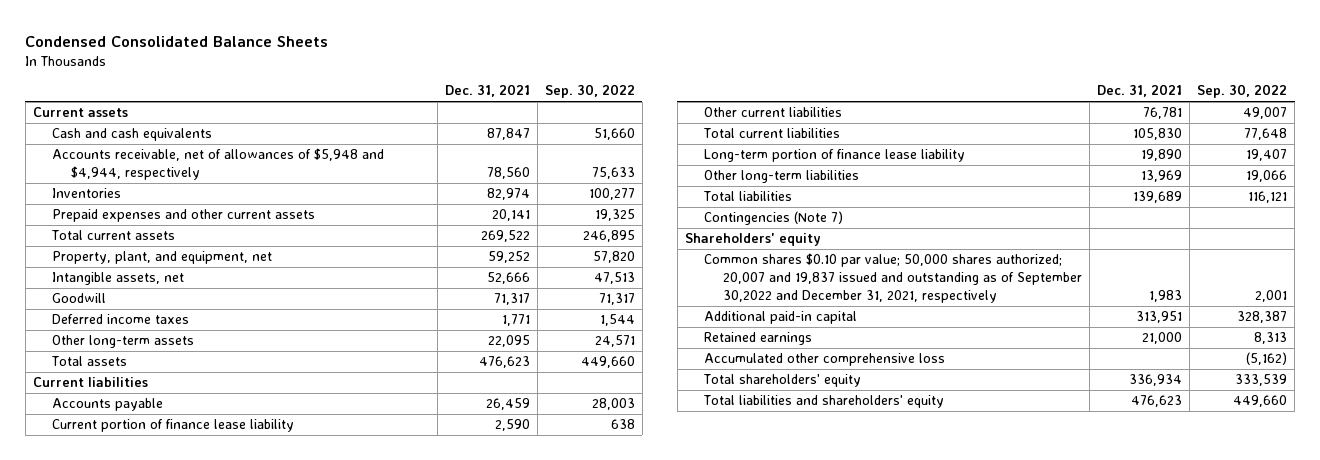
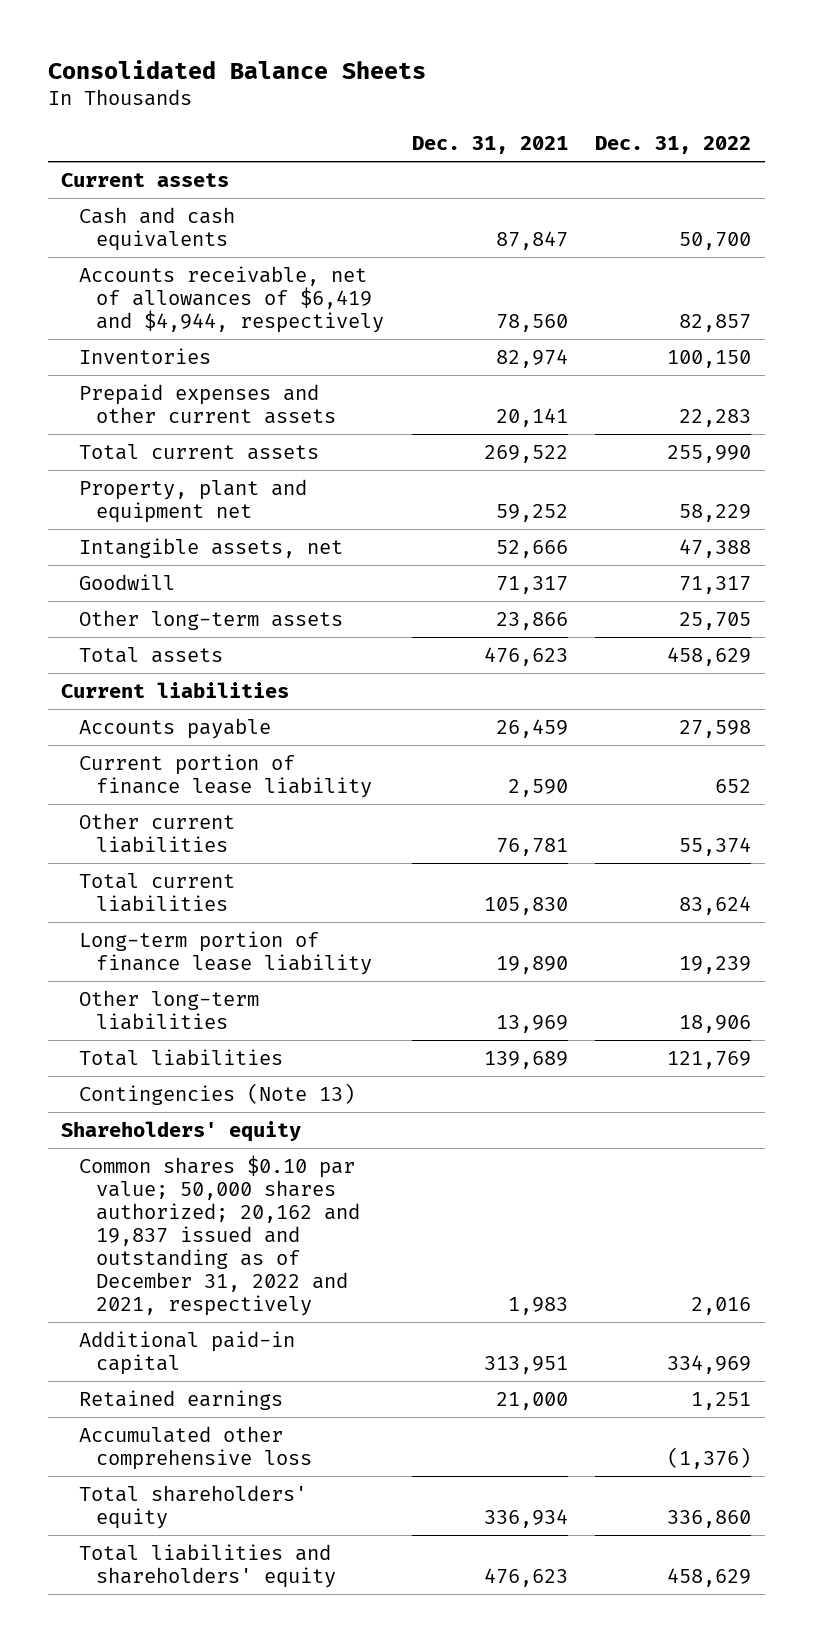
[25,35,329,47] Condensed Consolidated Balance Sheets -> [47,59,426,79] Consolidated Balance Sheets
[544,84,635,99] Sep. 30, 2022 -> none
none -> [595,136,752,155] Dec. 31, 2022
[51,148,384,181] Accounts receivable, net of allowances of $5,948 and $4,944, respectively -> [78,265,385,333] Accounts receivable, net of allowances of $6,419 and $4,944, respectively
[51,251,272,265] Property, plant, and equipment, net -> [78,478,307,523] Property, plant and equipment net
[51,314,189,325] Deferred income taxes -> none
[488,335,531,348] 22,095 -> [495,611,568,630] 23,866
[704,211,844,226] Contingencies (Note 7) -> [78,1082,355,1105] Contingencies (Note 13)
[704,253,1083,303] Common shares $0.10 par value; 50,000 shares authorized; 20,007 and 19,837 issued and outstanding as of September 30,2022 and December 31, 2021, respectively -> [78,1154,361,1316] Common shares $0.10 par value; 50,000 shares authorized; 20,162 and 19,837 issued and outstanding as of December 31, 2022 and 2021, respectively

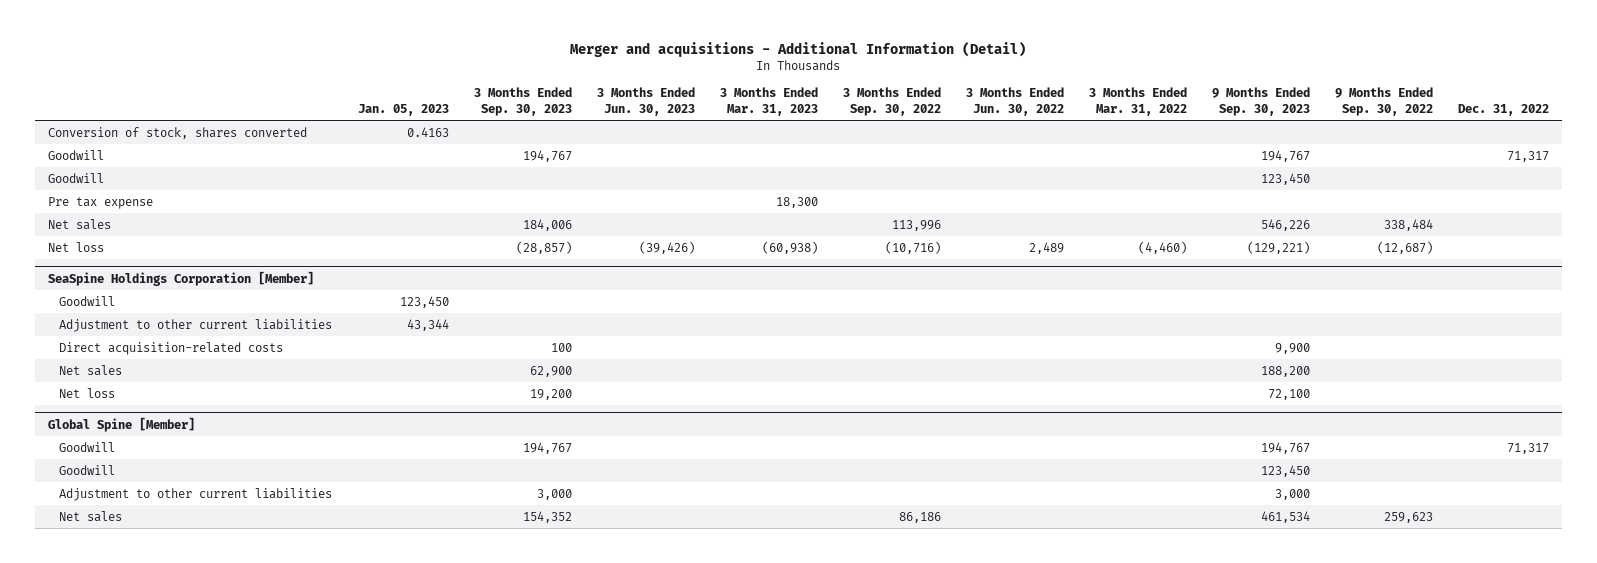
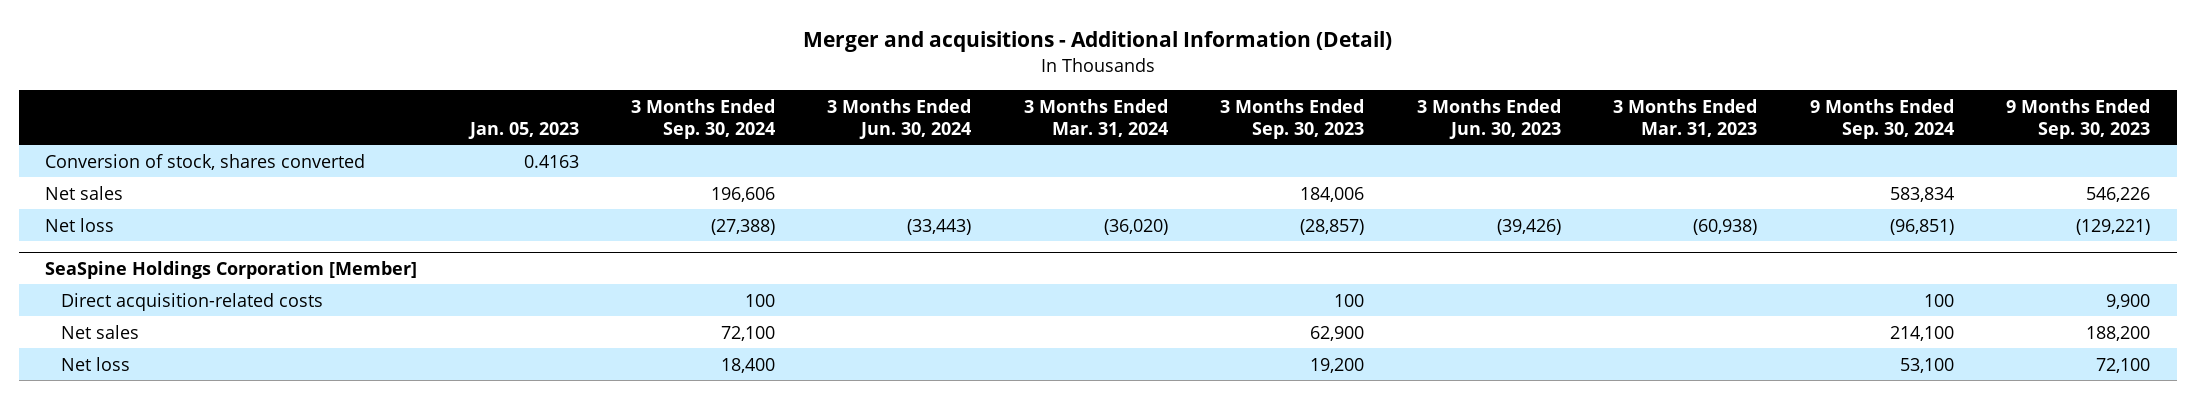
[842,87,941,116] 3 Months Ended Sep. 30, 2022 -> none
[965,87,1064,116] 3 Months Ended Jun. 30, 2022 -> none
[1088,87,1187,116] 3 Months Ended Mar. 31, 2022 -> none
[1335,87,1434,116] 9 Months Ended Sep. 30, 2022 -> none
[1458,103,1550,116] Dec. 31, 2022 -> none
none -> [631,98,776,139] 3 Months Ended Sep. 30, 2024
none -> [827,98,972,139] 3 Months Ended Jun. 30, 2024
none -> [1023,98,1168,137] 3 Months Ended Mar. 31, 2024
none -> [1809,98,1954,139] 9 Months Ended Sep. 30, 2024
[47,149,104,160] Goodwill -> none
[47,172,104,183] Goodwill -> none
[47,196,153,209] Pre tax expense -> none
[59,295,116,306] Goodwill -> none
[59,318,333,332] Adjustment to other current liabilities -> none
[47,416,195,432] Global Spine [Member] -> none
[59,441,116,452] Goodwill -> none
[59,464,116,475] Goodwill -> none
[59,487,333,501] Adjustment to other current liabilities -> none
[59,510,123,522] Net sales -> none

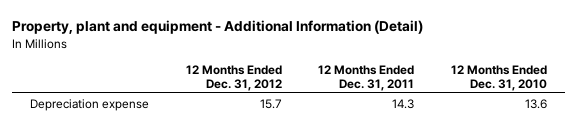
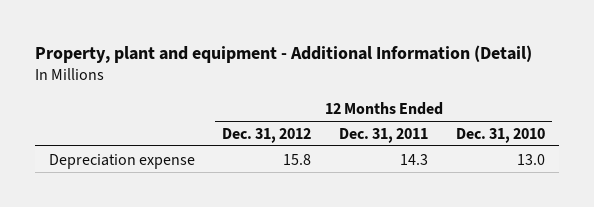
[259,98,282,109] 15.7 -> [283,153,312,165] 15.8
[524,98,547,109] 13.6 -> [517,153,546,165] 13.0

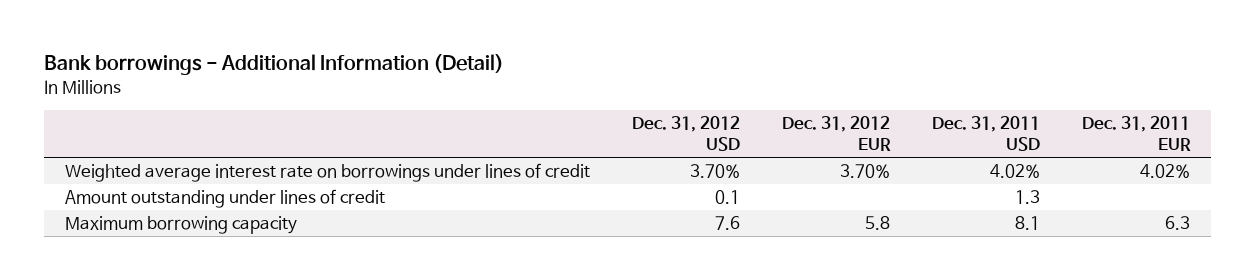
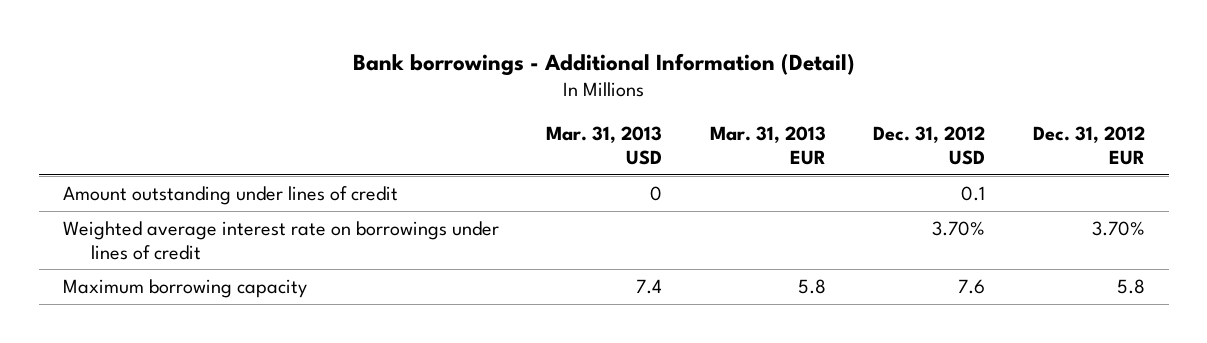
[931,115,1040,152] Dec. 31, 2011 USD -> none
[1081,115,1191,152] Dec. 31, 2011 EUR -> none
none -> [546,126,663,165] Mar. 31, 2013 USD
none -> [709,126,826,165] Mar. 31, 2013 EUR
[64,163,590,183] Weighted average interest rate on borrowings under lines of credit -> [62,220,499,260] Weighted average interest rate on borrowings under lines of credit

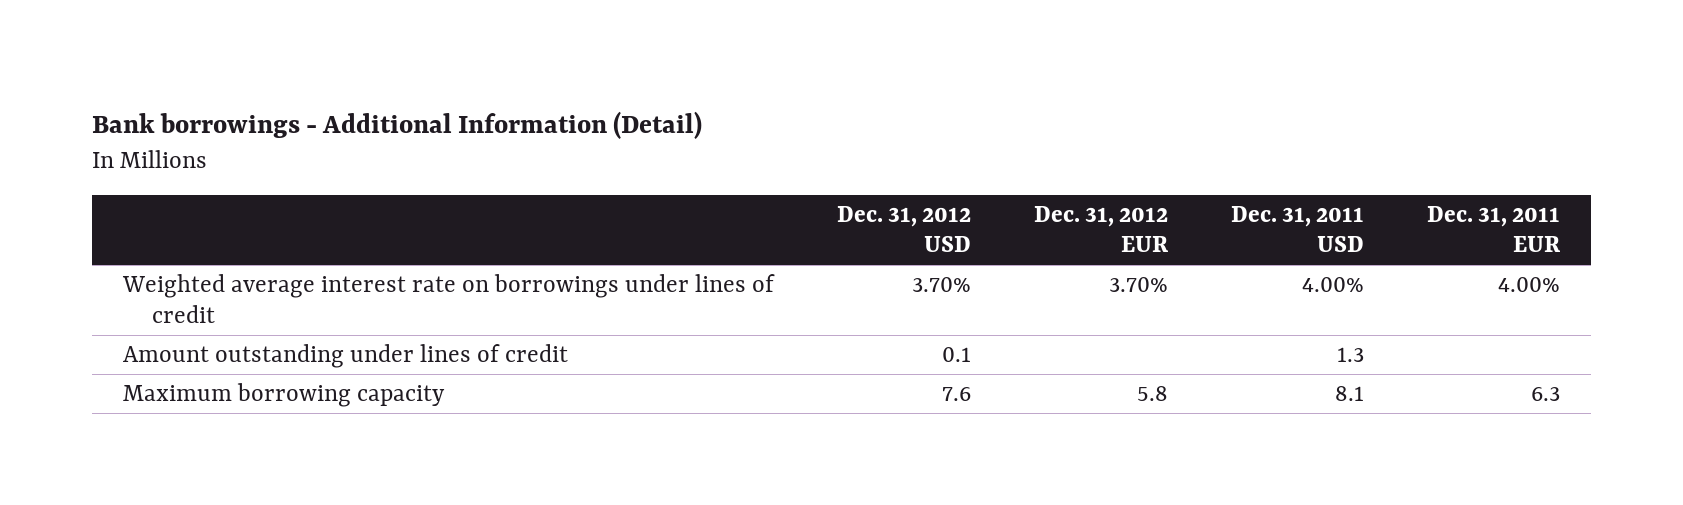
[546,126,663,165] Mar. 31, 2013 USD -> none
[709,126,826,165] Mar. 31, 2013 EUR -> none
none -> [1230,205,1364,253] Dec. 31, 2011 USD
none -> [1426,205,1560,253] Dec. 31, 2011 EUR
[62,185,398,205] Amount outstanding under lines of credit -> [123,343,569,368] Amount outstanding under lines of credit

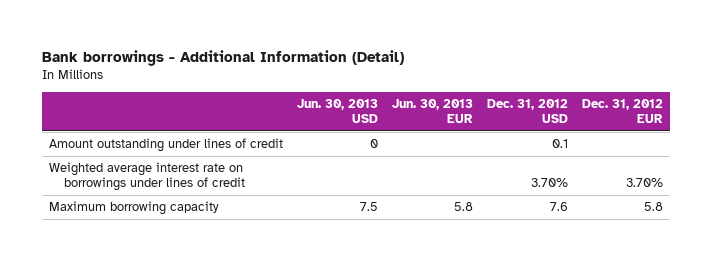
[1230,205,1364,253] Dec. 31, 2011 USD -> none
[1426,205,1560,253] Dec. 31, 2011 EUR -> none
none -> [296,99,378,124] Jun. 30, 2013 USD
none -> [391,99,473,124] Jun. 30, 2013 EUR
[122,273,776,323] Weighted average interest rate on borrowings under lines of credit -> [49,162,245,192] Weighted average interest rate on borrowings under lines of credit

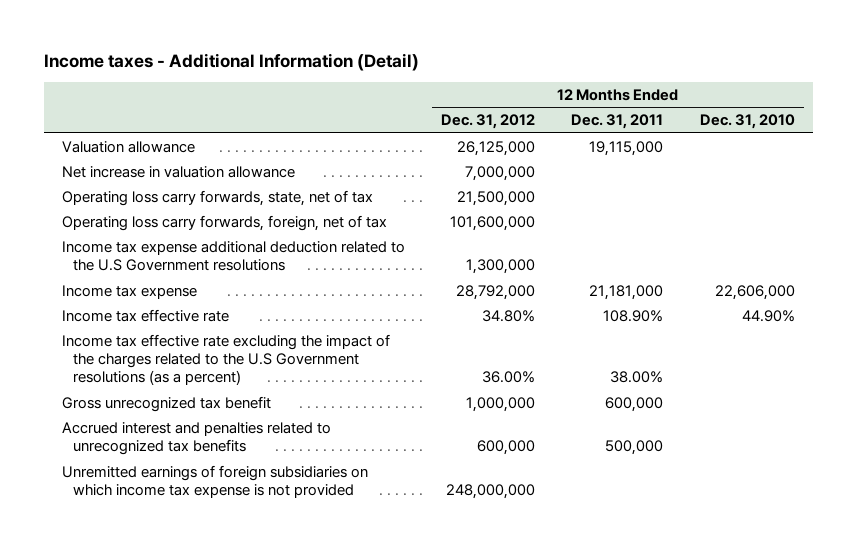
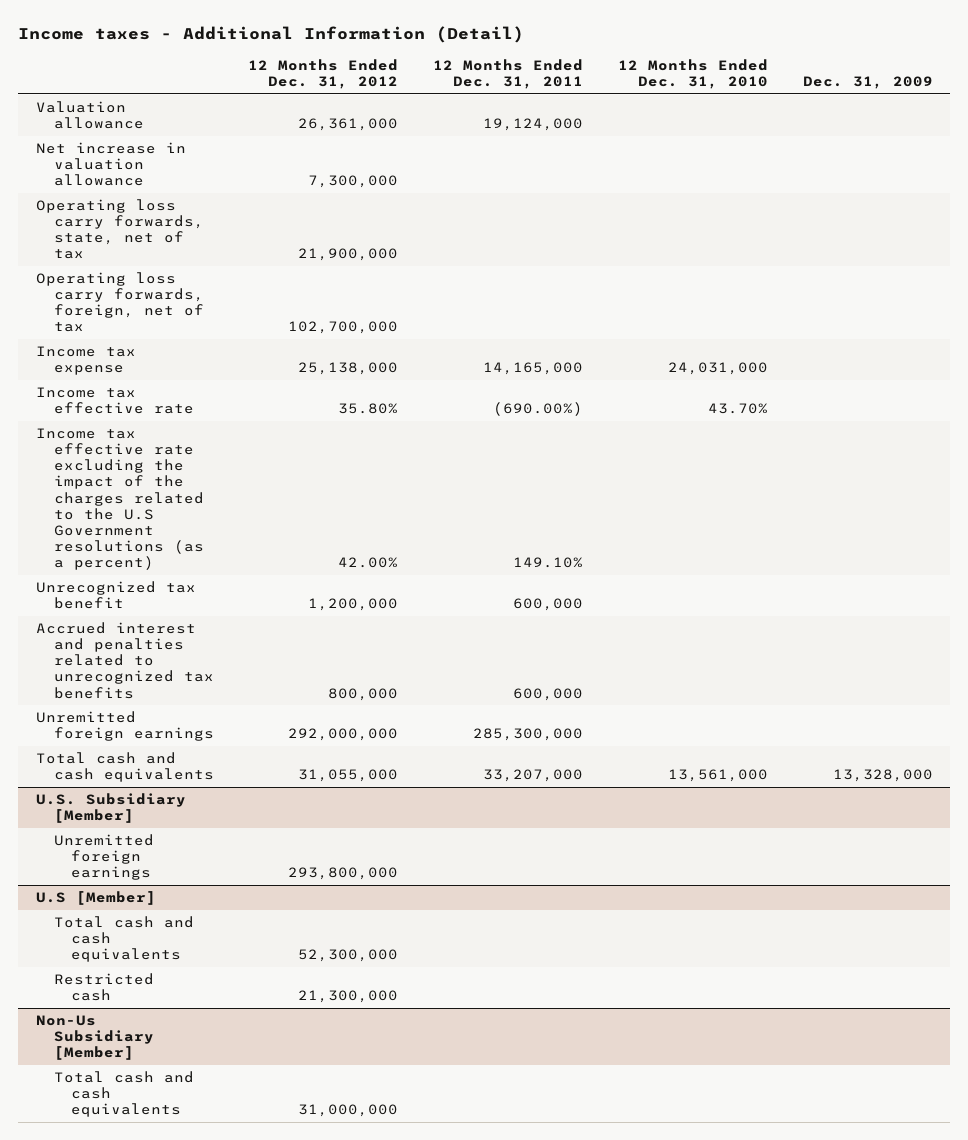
none -> [802,76,933,90] Dec. 31, 2009
[61,241,405,272] Income tax expense additional deduction related to the U.S Government resolutions -> none
[61,465,368,499] Unremitted earnings of foreign subsidiaries on which income tax expense is not provided -> none
[457,141,536,157] 26,125,000 -> [298,118,399,132] 26,361,000
[589,141,664,157] 19,115,000 -> [483,118,584,132] 19,124,000
[465,166,536,182] 7,000,000 -> [308,175,399,189] 7,300,000
[457,191,536,207] 21,500,000 -> [298,248,399,262] 21,900,000
[450,216,536,232] 101,600,000 -> [288,321,399,335] 102,700,000
[456,285,536,301] 28,792,000 -> [298,362,399,376] 25,138,000
[589,285,664,301] 21,181,000 -> [483,362,584,376] 14,165,000
[714,285,795,301] 22,606,000 -> [667,362,768,376] 24,031,000
[482,310,536,323] 34.80% -> [338,403,399,415] 35.80%
[603,310,664,323] 108.90% -> [493,402,584,417] (690.00%)
[741,310,795,323] 44.90% -> [707,403,768,415] 43.70%
[482,371,536,384] 36.00% -> [338,556,399,568] 42.00%
[610,371,664,384] 38.00% -> [513,556,584,568] 149.10%
[61,396,271,413] Gross unrecognized tax benefit -> [35,581,196,610] Unrecognized tax benefit
[466,397,536,413] 1,000,000 -> [308,598,399,612] 1,200,000
[477,440,536,456] 600,000 -> [328,687,399,701] 800,000
[605,440,664,456] 500,000 -> [513,687,584,701] 600,000
none -> [35,711,214,742] Unremitted foreign earnings
none -> [35,752,214,783] Total cash and cash equivalents
none -> [35,793,186,824] U.S. Subsidiary [Member]
none -> [53,834,154,881] Unremitted foreign earnings
none -> [35,891,156,906] U.S [Member]
none -> [53,916,194,963] Total cash and cash equivalents
none -> [53,973,154,1002] Restricted cash
none -> [35,1015,154,1061] Non-Us Subsidiary [Member]
none -> [53,1071,194,1118] Total cash and cash equivalents

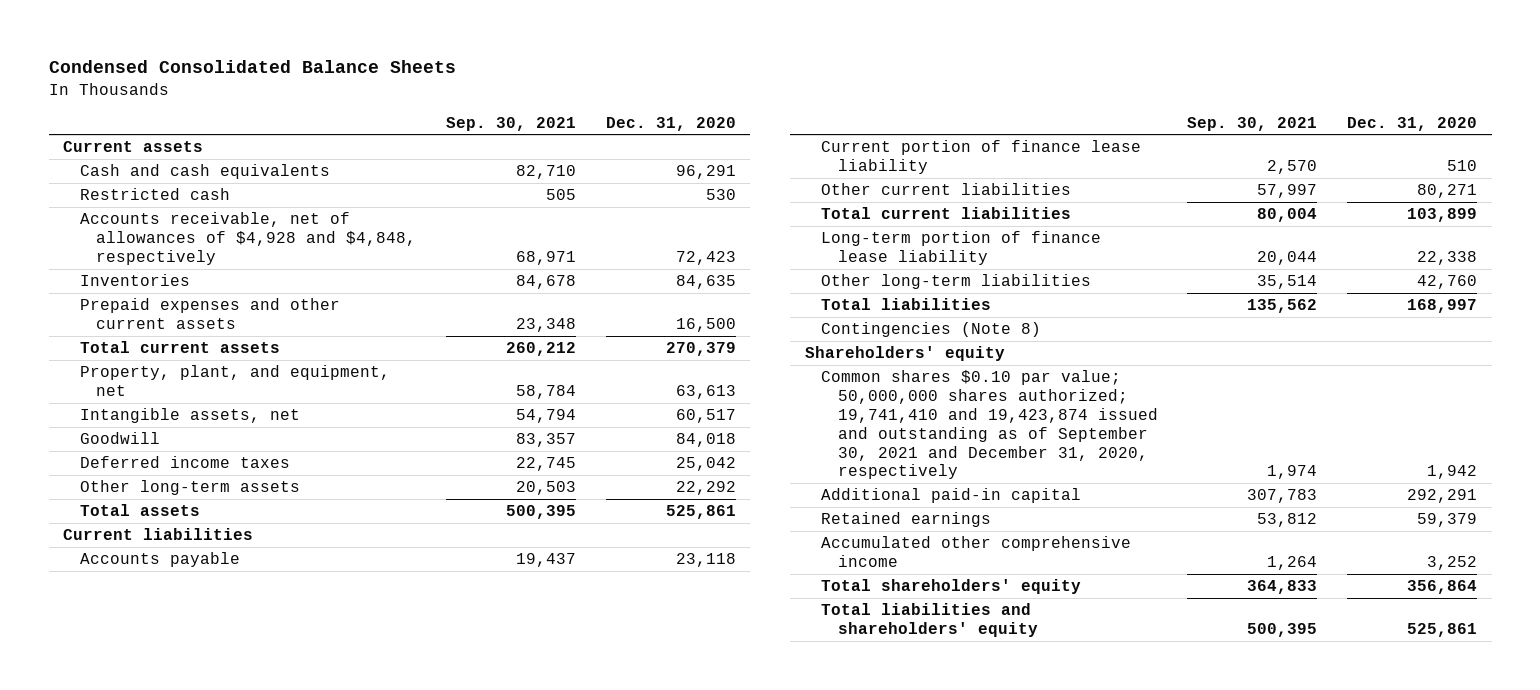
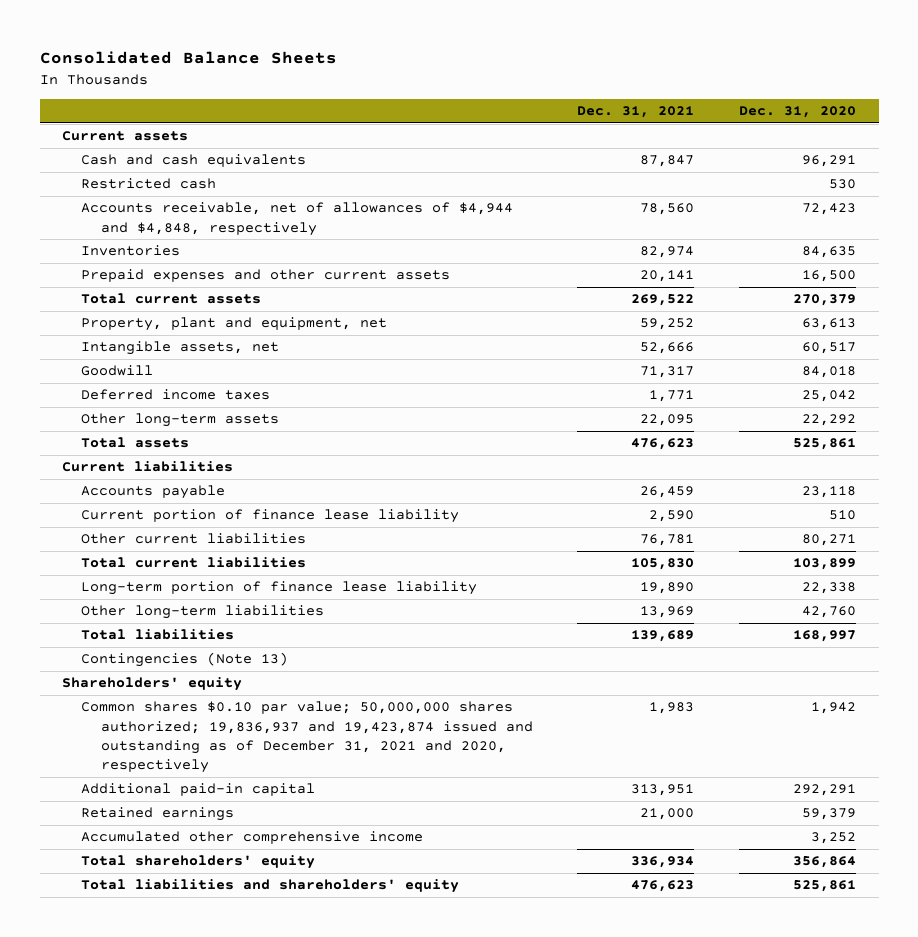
[48,60,456,74] Condensed Consolidated Balance Sheets -> [39,51,337,65] Consolidated Balance Sheets
[445,116,576,131] Sep. 30, 2021 -> none
none -> [577,106,695,119] Dec. 31, 2021
[79,212,417,265] Accounts receivable, net of allowances of $4,928 and $4,848, respectively -> [81,202,514,236] Accounts receivable, net of allowances of $4,944 and $4,848, respectively
[79,365,390,397] Property, plant, and equipment, net -> [81,317,388,332] Property, plant and equipment, net
[821,322,1042,338] Contingencies (Note 8) -> [81,652,289,668] Contingencies (Note 13)
[821,370,1158,480] Common shares $0.10 par value; 50,000,000 shares authorized; 19,741,410 and 19,423,874 issued and outstanding as of September 30, 2021 and December 31, 2020, respectively -> [81,701,533,774] Common shares $0.10 par value; 50,000,000 shares authorized; 19,836,937 and 19,423,874 issued and outstanding as of December 31, 2021 and 2020, respectively

